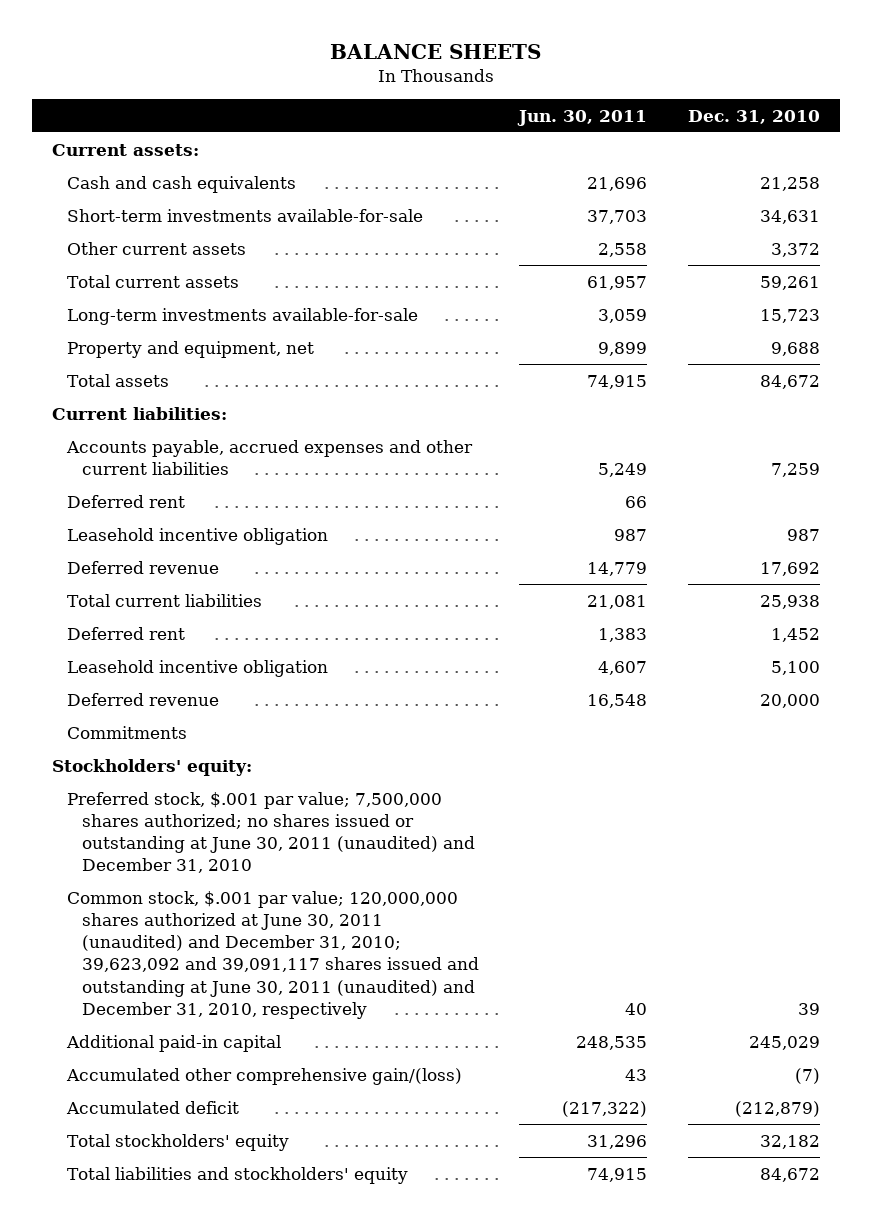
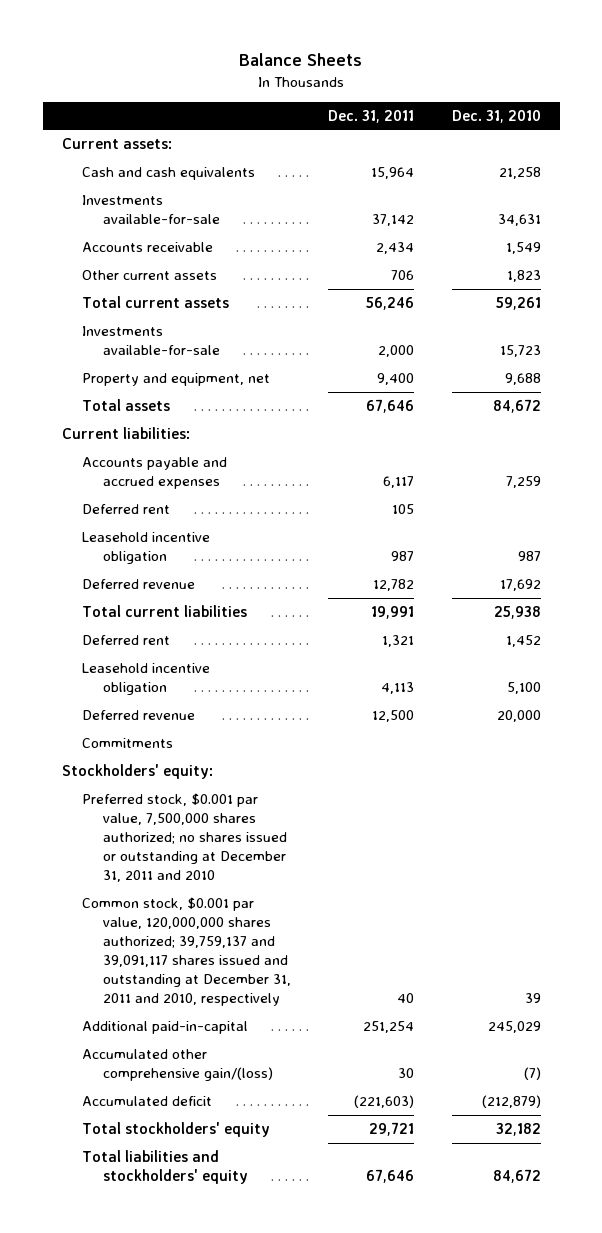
[330,43,542,59] BALANCE SHEETS -> [239,53,363,67] Balance Sheets
[517,109,648,126] Jun. 30, 2011 -> none
none -> [328,109,415,123] Dec. 31, 2011
[67,208,424,222] Short-term investments available-for-sale -> [82,194,220,225] Investments available-for-sale
none -> [82,241,214,252] Accounts receivable
[770,242,820,257] 3,372 -> [506,269,541,282] 1,823
[67,307,419,325] Long-term investments available-for-sale -> [82,325,220,356] Investments available-for-sale
[66,439,474,475] Accounts payable, accrued expenses and other current liabilities -> [82,456,228,490] Accounts payable and accrued expenses
[67,791,475,874] Preferred stock, $.001 par value; 7,500,000 shares authorized; no shares issued or outstanding at June 30, 2011 (unaudited) and December 31, 2010 -> [82,792,287,883] Preferred stock, $0.001 par value, 7,500,000 shares authorized; no shares issued or outstanding at December 31, 2011 and 2010
[67,890,479,1020] Common stock, $.001 par value; 120,000,000 shares authorized at June 30, 2011 (unaudited) and December 31, 2010; 39,623,092 and 39,091,117 shares issued and outstanding at June 30, 2011 (unaudited) and December 31, 2010, respectively -> [82,896,291,1007] Common stock, $0.001 par value, 120,000,000 shares authorized; 39,759,137 and 39,091,117 shares issued and outstanding at December 31, 2011 and 2010, respectively
[66,1034,282,1052] Additional paid-in capital -> [82,1020,249,1034] Additional paid-in-capital

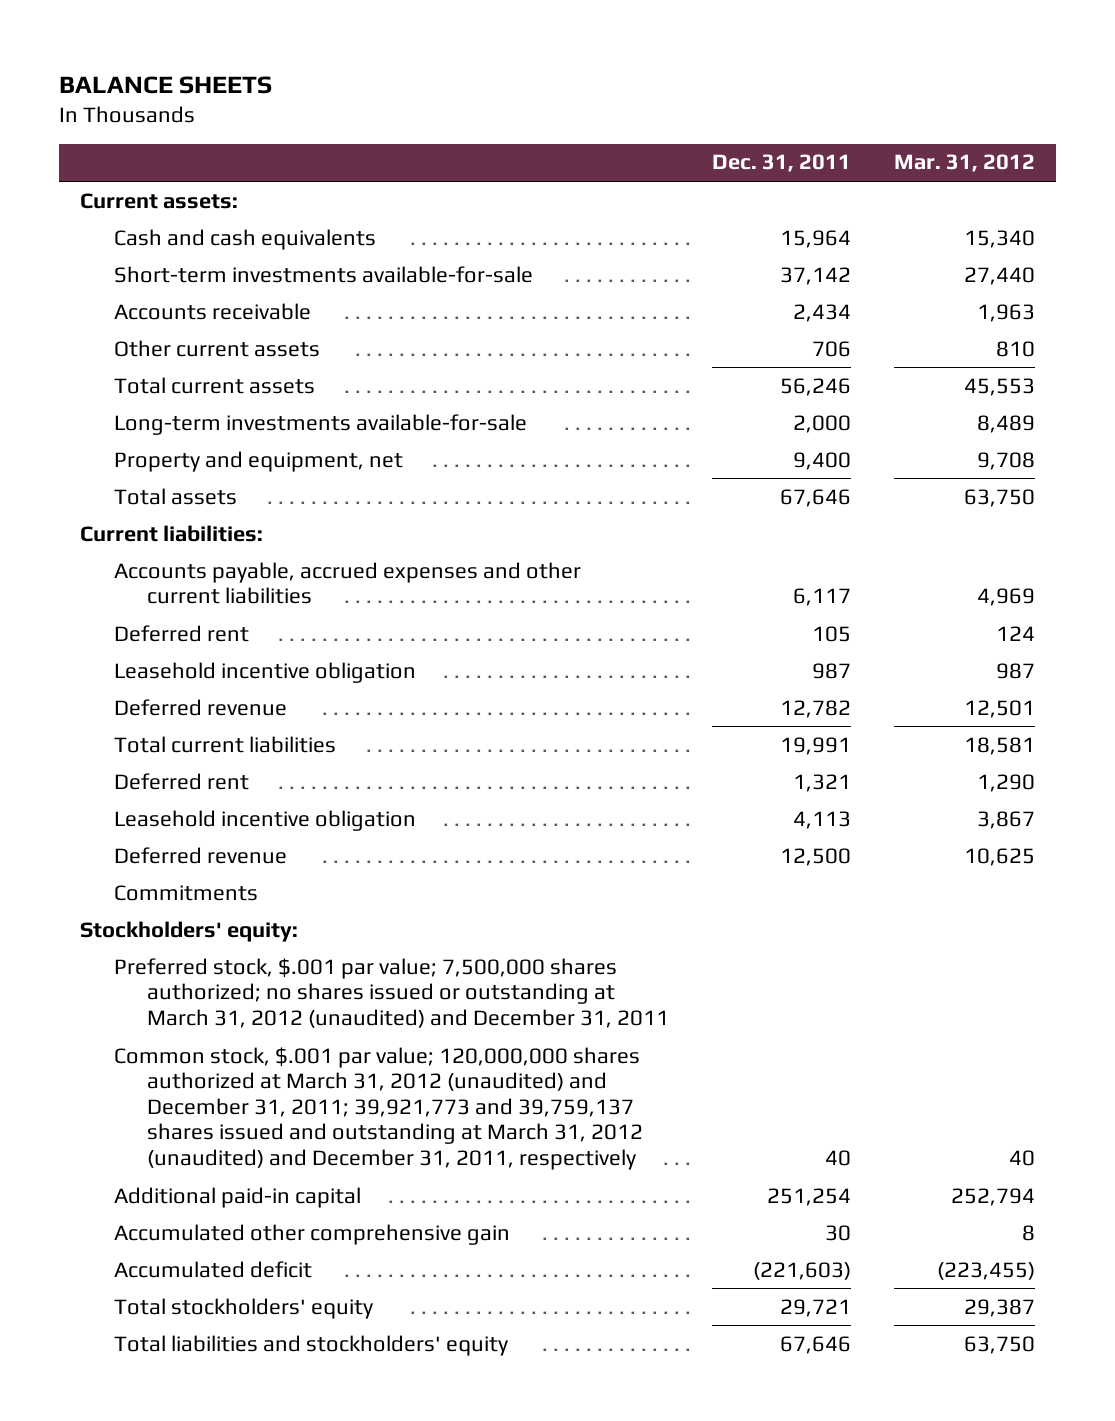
[239,53,363,67] Balance Sheets -> [58,75,272,94] BALANCE SHEETS
[451,109,541,123] Dec. 31, 2010 -> none
none -> [893,154,1035,173] Mar. 31, 2012
[82,194,220,225] Investments available-for-sale -> [113,265,533,283] Short-term investments available-for-sale
[82,325,220,356] Investments available-for-sale -> [113,413,527,435] Long-term investments available-for-sale
[82,456,228,490] Accounts payable and accrued expenses -> [113,561,581,605] Accounts payable, accrued expenses and other current liabilities
[82,792,287,883] Preferred stock, $0.001 par value, 7,500,000 shares authorized; no shares issued or outstanding at December 31, 2011 and 2010 -> [113,957,670,1028] Preferred stock, $.001 par value; 7,500,000 shares authorized; no shares issued or outstanding at March 31, 2012 (unaudited) and December 31, 2011
[82,896,291,1007] Common stock, $0.001 par value, 120,000,000 shares authorized; 39,759,137 and 39,091,117 shares issued and outstanding at December 31, 2011 and 2010, respectively -> [113,1046,644,1171] Common stock, $.001 par value; 120,000,000 shares authorized at March 31, 2012 (unaudited) and December 31, 2011; 39,921,773 and 39,759,137 shares issued and outstanding at March 31, 2012 (unaudited) and December 31, 2011, respectively
[82,1020,249,1034] Additional paid-in-capital -> [113,1186,361,1208] Additional paid-in capital
[82,1048,273,1082] Accumulated other comprehensive gain/(loss) -> [113,1223,510,1245] Accumulated other comprehensive gain

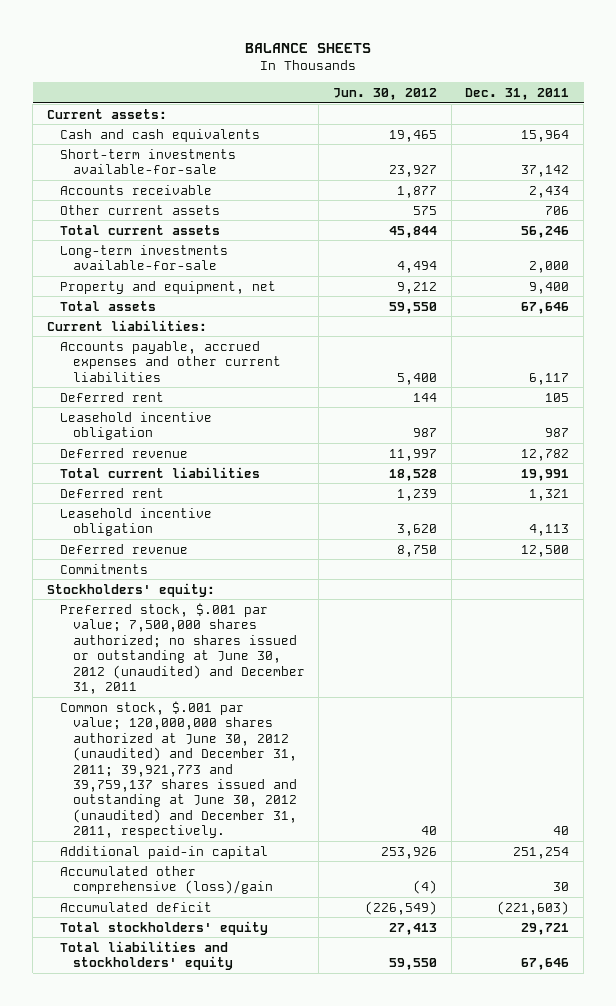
[893,154,1035,173] Mar. 31, 2012 -> none
none -> [332,88,437,101] Jun. 30, 2012
[113,957,670,1028] Preferred stock, $.001 par value; 7,500,000 shares authorized; no shares issued or outstanding at March 31, 2012 (unaudited) and December 31, 2011 -> [59,602,305,695] Preferred stock, $.001 par value; 7,500,000 shares authorized; no shares issued or outstanding at June 30, 2012 (unaudited) and December 31, 2011
[113,1046,644,1171] Common stock, $.001 par value; 120,000,000 shares authorized at March 31, 2012 (unaudited) and December 31, 2011; 39,921,773 and 39,759,137 shares issued and outstanding at March 31, 2012 (unaudited) and December 31, 2011, respectively -> [59,700,297,839] Common stock, $.001 par value; 120,000,000 shares authorized at June 30, 2012 (unaudited) and December 31, 2011; 39,921,773 and 39,759,137 shares issued and outstanding at June 30, 2012 (unaudited) and December 31, 2011, respectively.
[113,1223,510,1245] Accumulated other comprehensive gain -> [59,865,273,895] Accumulated other comprehensive (loss)/gain

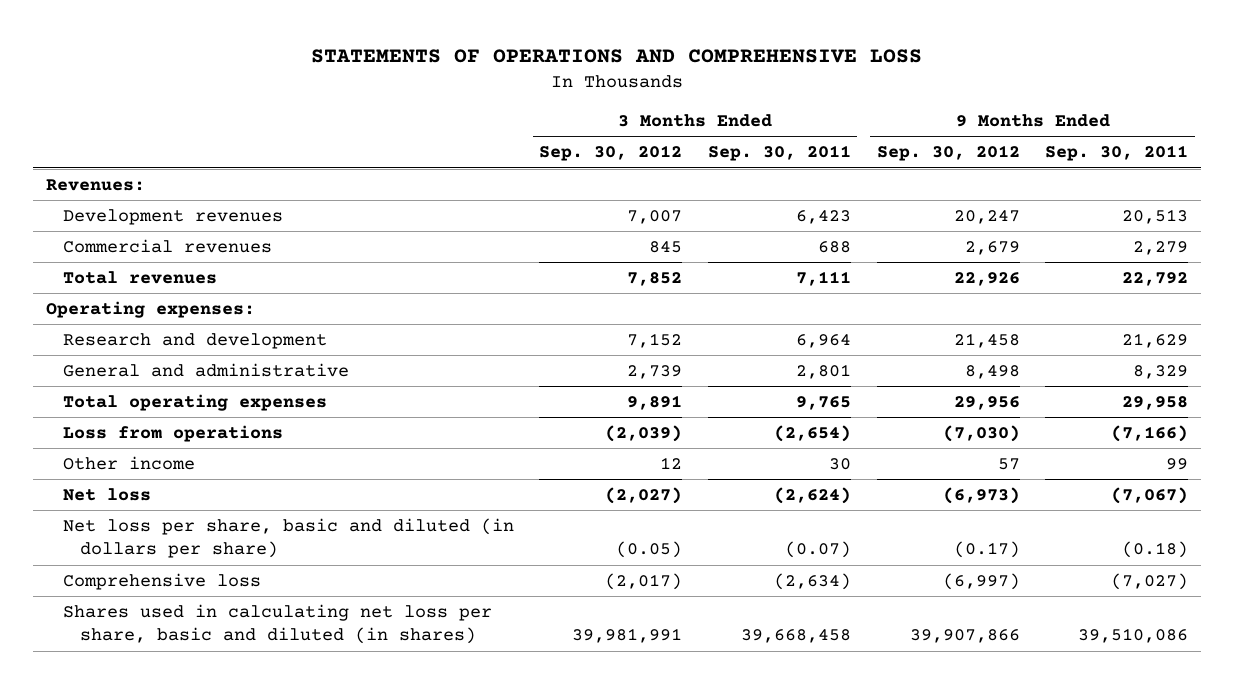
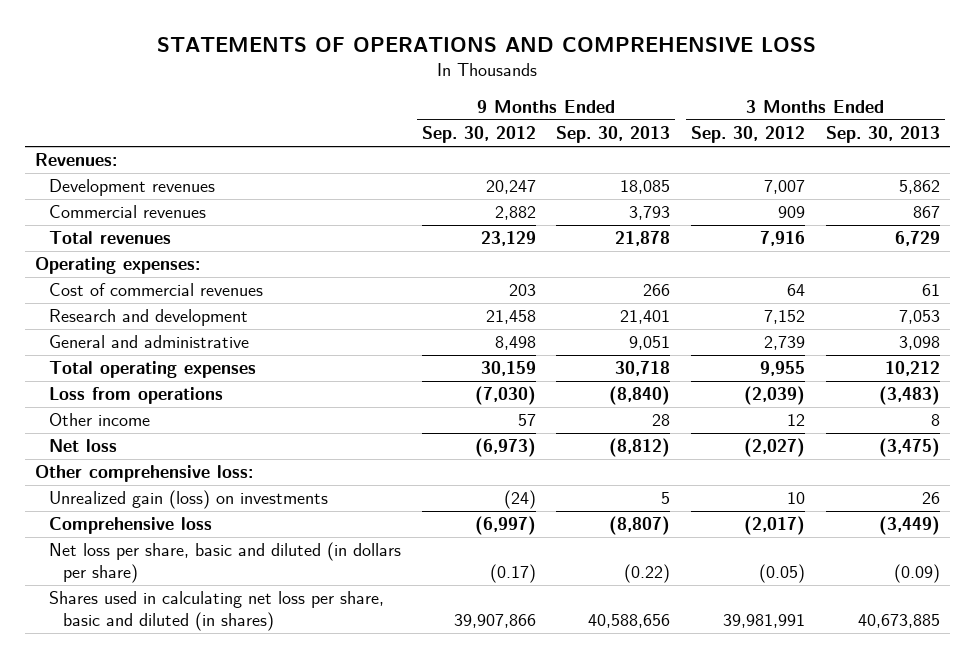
[708,145,852,162] Sep. 30, 2011 -> none
[1045,145,1189,162] Sep. 30, 2011 -> none
none -> [556,126,671,144] Sep. 30, 2013
none -> [825,126,940,144] Sep. 30, 2013
[649,241,683,254] 845 -> [777,206,805,219] 909
[964,241,1020,256] 2,679 -> [494,206,536,221] 2,882
[627,272,683,287] 7,852 -> [759,231,805,247] 7,916
[953,272,1020,287] 22,926 -> [480,231,536,247] 23,129
none -> [49,283,264,297] Cost of commercial revenues
[627,395,683,411] 9,891 -> [759,361,805,377] 9,955
[953,396,1020,411] 29,956 -> [480,361,536,377] 30,159
none -> [34,465,253,483] Other comprehensive loss:
none -> [49,490,329,510] Unrealized gain (loss) on investments
[62,518,514,559] Net loss per share, basic and diluted (in dollars per share) -> [49,542,402,583] Net loss per share, basic and diluted (in dollars per share)

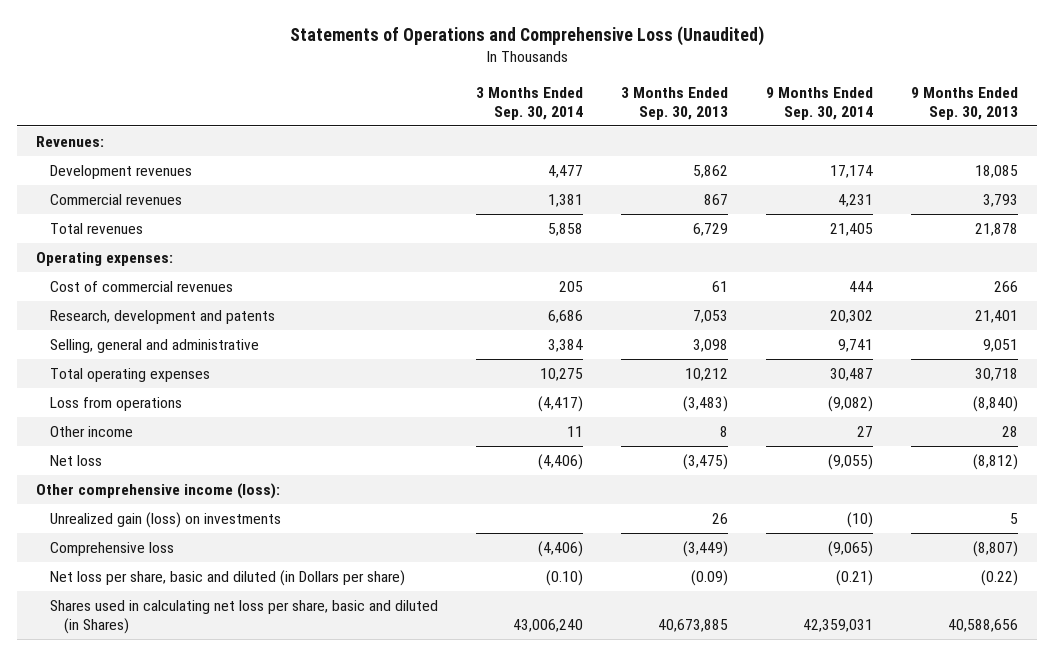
[157,36,817,53] STATEMENTS OF OPERATIONS AND COMPREHENSIVE LOSS -> [290,26,765,47] Statements of Operations and Comprehensive Loss (Unaudited)
[421,126,536,144] Sep. 30, 2012 -> none
[690,126,805,144] Sep. 30, 2012 -> none
none -> [476,86,584,120] 3 Months Ended Sep. 30, 2014
none -> [766,86,874,120] 9 Months Ended Sep. 30, 2014
[49,309,249,327] Research and development -> [50,310,276,325] Research, development and patents
[49,335,250,349] General and administrative -> [50,339,260,354] Selling, general and administrative
[34,465,253,483] Other comprehensive loss: -> [36,483,281,500] Other comprehensive income (loss):
[49,542,402,583] Net loss per share, basic and diluted (in dollars per share) -> [50,570,406,587] Net loss per share, basic and diluted (in Dollars per share)
[49,591,385,631] Shares used in calculating net loss per share, basic and diluted (in shares) -> [50,600,439,635] Shares used in calculating net loss per share, basic and diluted (in Shares)

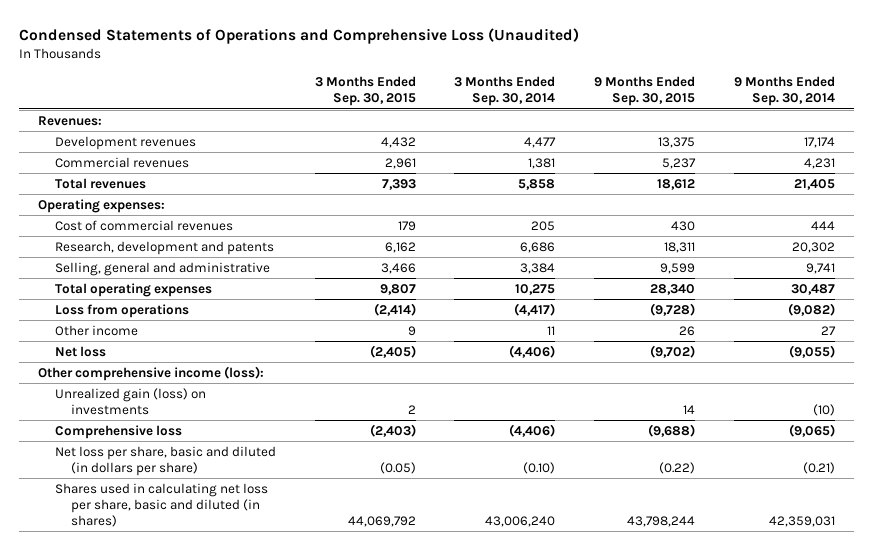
[290,26,765,47] Statements of Operations and Comprehensive Loss (Unaudited) -> [18,27,579,44] Condensed Statements of Operations and Comprehensive Loss (Unaudited)
[621,86,729,120] 3 Months Ended Sep. 30, 2013 -> none
[911,86,1019,120] 9 Months Ended Sep. 30, 2013 -> none
none -> [314,76,416,107] 3 Months Ended Sep. 30, 2015
none -> [594,76,696,107] 9 Months Ended Sep. 30, 2015
[50,570,406,587] Net loss per share, basic and diluted (in Dollars per share) -> [54,445,276,476] Net loss per share, basic and diluted (in dollars per share)
[50,600,439,635] Shares used in calculating net loss per share, basic and diluted (in Shares) -> [54,482,268,527] Shares used in calculating net loss per share, basic and diluted (in shares)

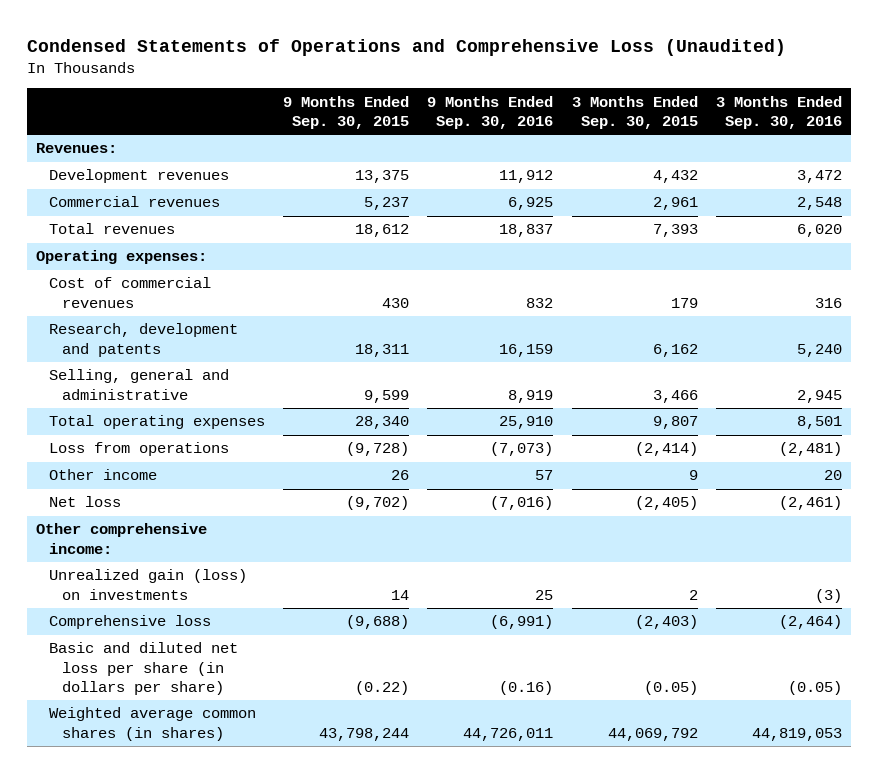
[454,76,556,107] 3 Months Ended Sep. 30, 2014 -> none
[733,76,835,107] 9 Months Ended Sep. 30, 2014 -> none
none -> [427,95,554,130] 9 Months Ended Sep. 30, 2016
none -> [715,95,842,130] 3 Months Ended Sep. 30, 2016
[38,365,265,381] Other comprehensive income (loss): -> [36,523,208,554] Other comprehensive income:
[54,445,276,476] Net loss per share, basic and diluted (in dollars per share) -> [49,642,239,696] Basic and diluted net loss per share (in dollars per share)
[54,482,268,527] Shares used in calculating net loss per share, basic and diluted (in shares) -> [49,707,257,741] Weighted average common shares (in shares)

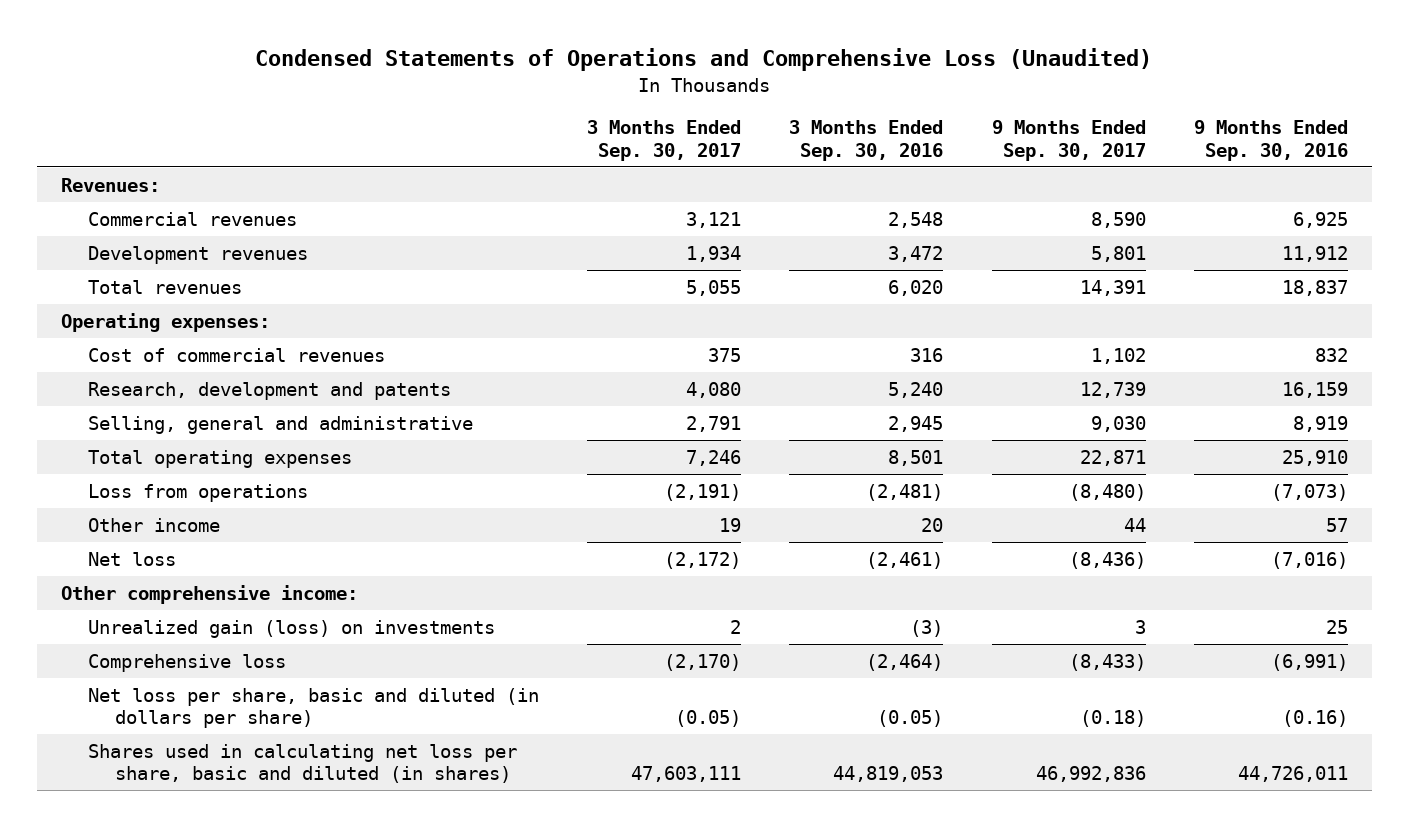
[283,95,410,130] 9 Months Ended Sep. 30, 2015 -> none
[571,95,698,130] 3 Months Ended Sep. 30, 2015 -> none
none -> [587,120,742,161] 3 Months Ended Sep. 30, 2017
none -> [991,120,1146,161] 9 Months Ended Sep. 30, 2017
[49,169,230,184] Development revenues -> [87,245,308,264] Development revenues
[49,642,239,696] Basic and diluted net loss per share (in dollars per share) -> [87,687,539,729] Net loss per share, basic and diluted (in dollars per share)
[49,707,257,741] Weighted average common shares (in shares) -> [87,743,517,784] Shares used in calculating net loss per share, basic and diluted (in shares)

